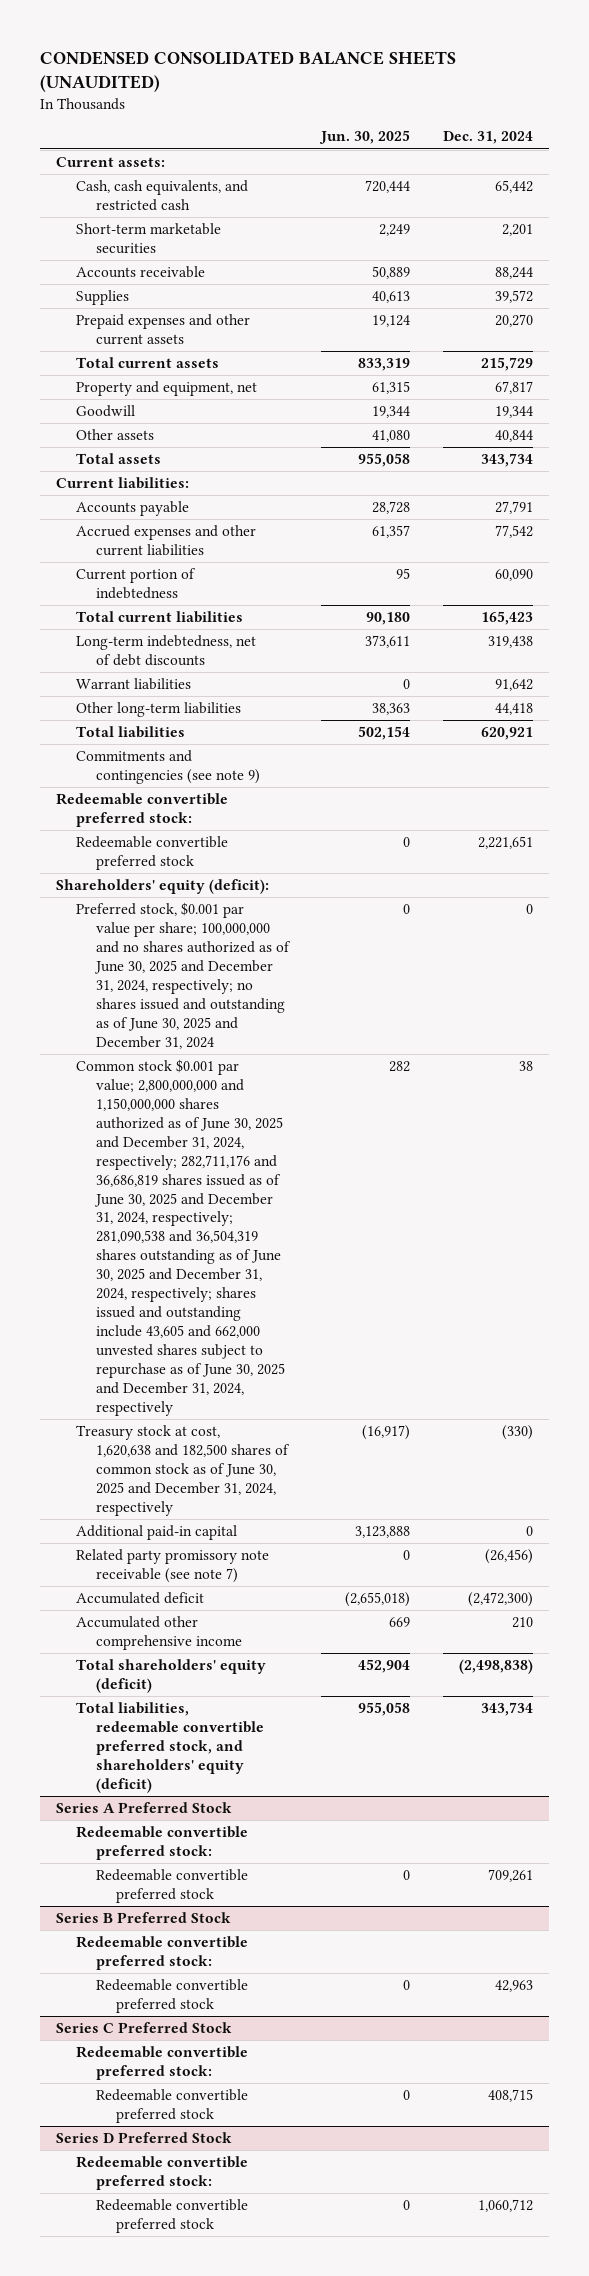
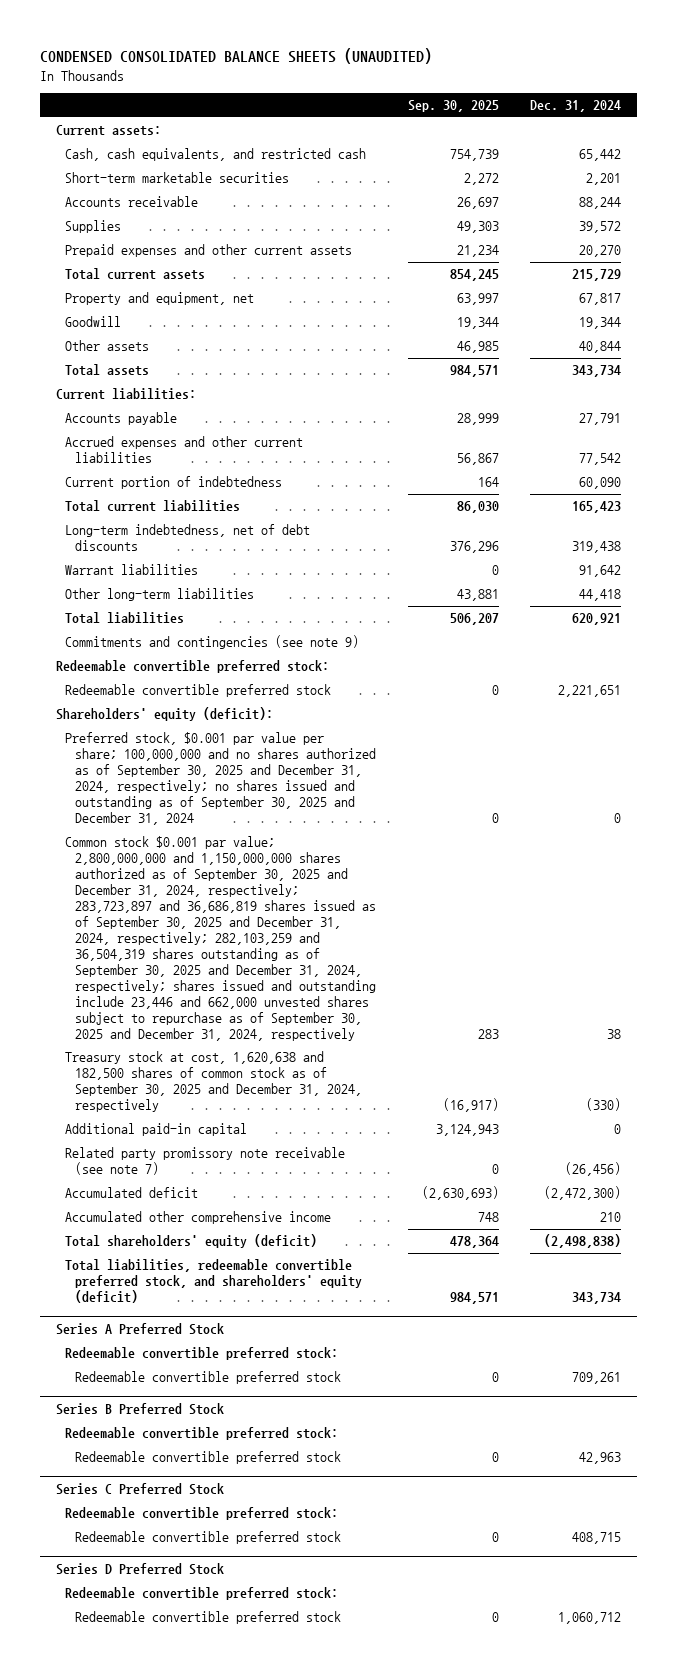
[319,130,411,145] Jun. 30, 2025 -> none
none -> [407,100,499,113] Sep. 30, 2025
[76,902,291,1049] Preferred stock, $0.001 par value per share; 100,000,000 and no shares authorized as of June 30, 2025 and December 31, 2024, respectively; no shares issued and outstanding as of June 30, 2025 and December 31, 2024 -> [65,732,376,826] Preferred stock, $0.001 par value per share; 100,000,000 and no shares authorized as of September 30, 2025 and December 31, 2024, respectively; no shares issued and outstanding as of September 30, 2025 and December 31, 2024
[76,1059,285,1416] Common stock $0.001 par value; 2,800,000,000 and 1,150,000,000 shares authorized as of June 30, 2025 and December 31, 2024, respectively; 282,711,176 and 36,686,819 shares issued as of June 30, 2025 and December 31, 2024, respectively; 281,090,538 and 36,504,319 shares outstanding as of June 30, 2025 and December 31, 2024, respectively; shares issued and outstanding include 43,605 and 662,000 unvested shares subject to repurchase as of June 30, 2025 and December 31, 2024, respectively -> [65,836,376,1041] Common stock $0.001 par value; 2,800,000,000 and 1,150,000,000 shares authorized as of September 30, 2025 and December 31, 2024, respectively; 283,723,897 and 36,686,819 shares issued as of September 30, 2025 and December 31, 2024, respectively; 282,103,259 and 36,504,319 shares outstanding as of September 30, 2025 and December 31, 2024, respectively; shares issued and outstanding include 23,446 and 662,000 unvested shares subject to repurchase as of September 30, 2025 and December 31, 2024, respectively
[76,1425,290,1516] Treasury stock at cost, 1,620,638 and 182,500 shares of common stock as of June 30, 2025 and December 31, 2024, respectively -> [65,1051,362,1113] Treasury stock at cost, 1,620,638 and 182,500 shares of common stock as of September 30, 2025 and December 31, 2024, respectively

